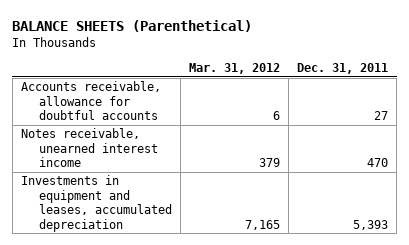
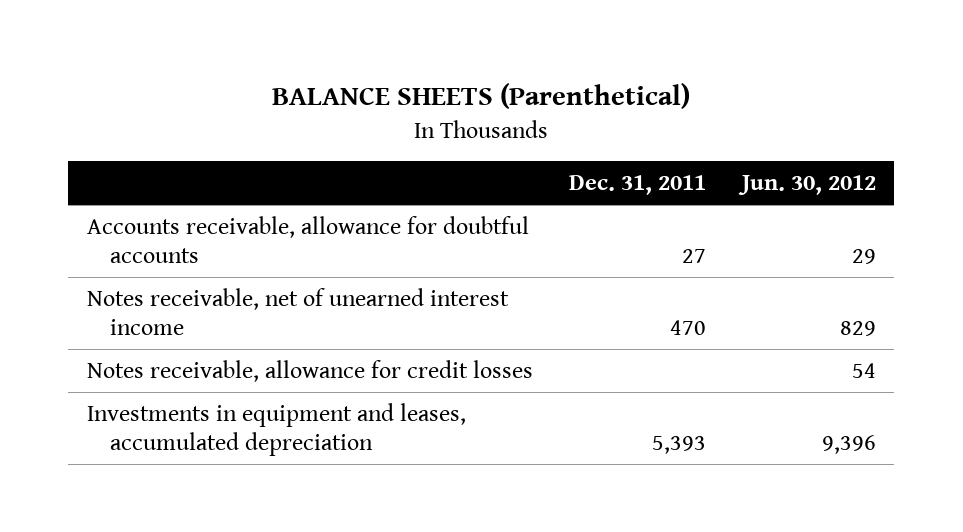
[189,62,281,74] Mar. 31, 2012 -> none
none -> [738,175,877,196] Jun. 30, 2012
[20,128,159,168] Notes receivable, unearned interest income -> [86,287,509,335] Notes receivable, net of unearned interest income
none -> [86,359,533,382] Notes receivable, allowance for credit losses

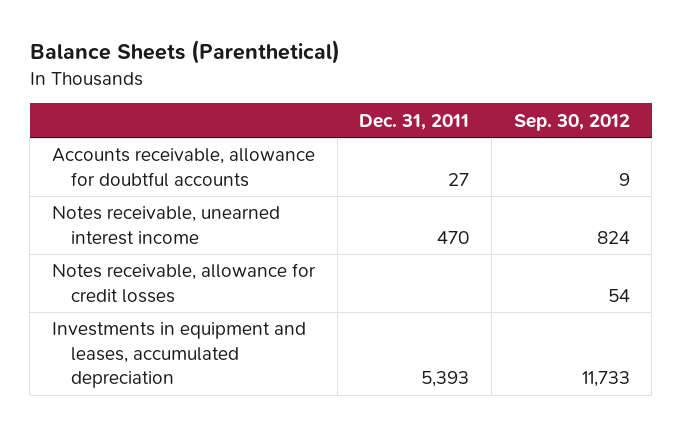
[272,83,691,110] BALANCE SHEETS (Parenthetical) -> [29,40,340,65] Balance Sheets (Parenthetical)
[738,175,877,196] Jun. 30, 2012 -> none
none -> [513,113,630,131] Sep. 30, 2012
[86,287,509,335] Notes receivable, net of unearned interest income -> [51,206,280,245] Notes receivable, unearned interest income

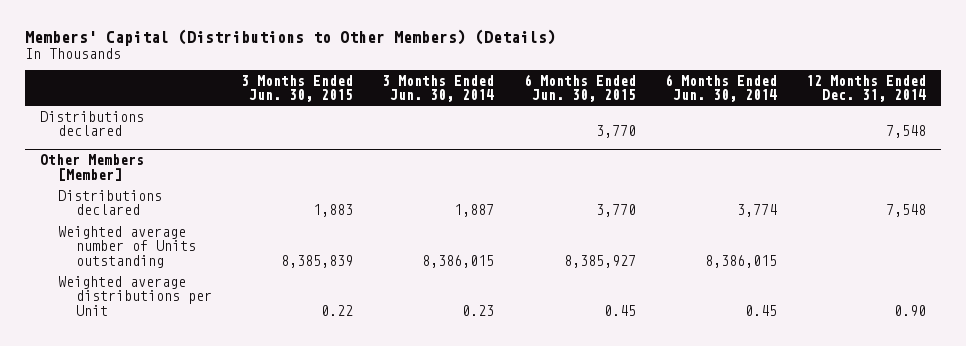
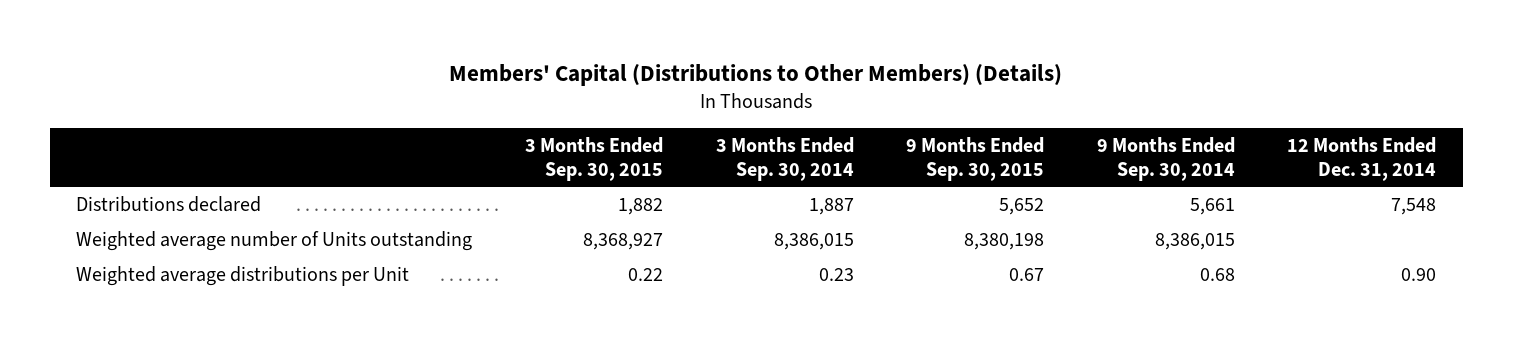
[241,74,354,103] 3 Months Ended Jun. 30, 2015 -> none
[382,74,495,103] 3 Months Ended Jun. 30, 2014 -> none
[523,73,636,103] 6 Months Ended Jun. 30, 2015 -> none
[665,73,778,103] 6 Months Ended Jun. 30, 2014 -> none
none -> [524,136,663,181] 3 Months Ended Sep. 30, 2015
none -> [715,136,854,181] 3 Months Ended Sep. 30, 2014
none -> [906,136,1045,181] 9 Months Ended Sep. 30, 2015
none -> [1096,136,1235,181] 9 Months Ended Sep. 30, 2014
[40,153,145,181] Other Members [Member] -> none
[58,189,163,216] Distributions declared -> none

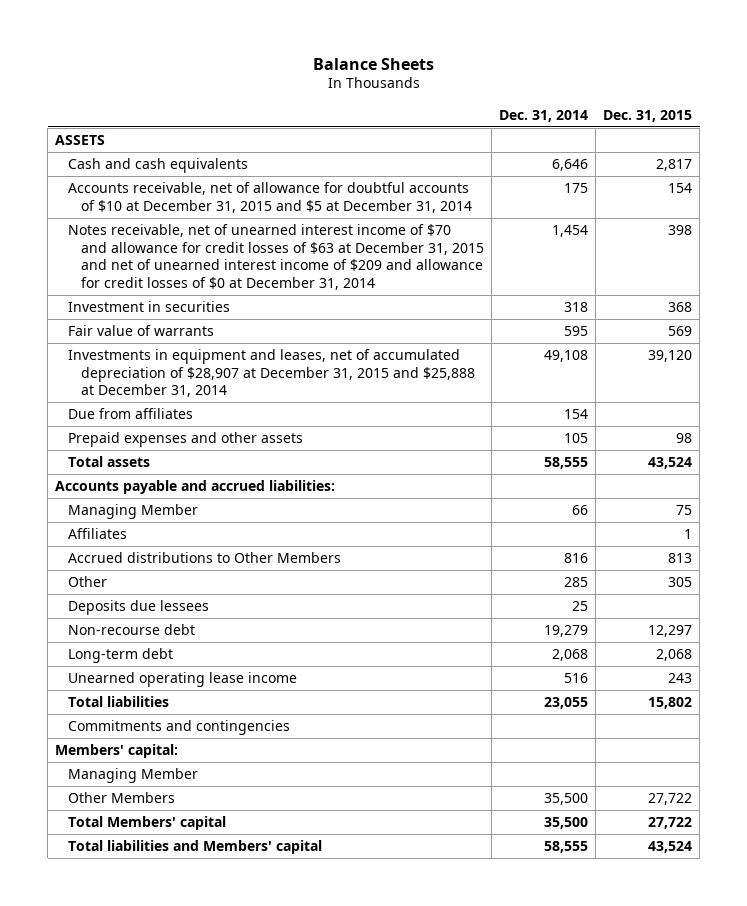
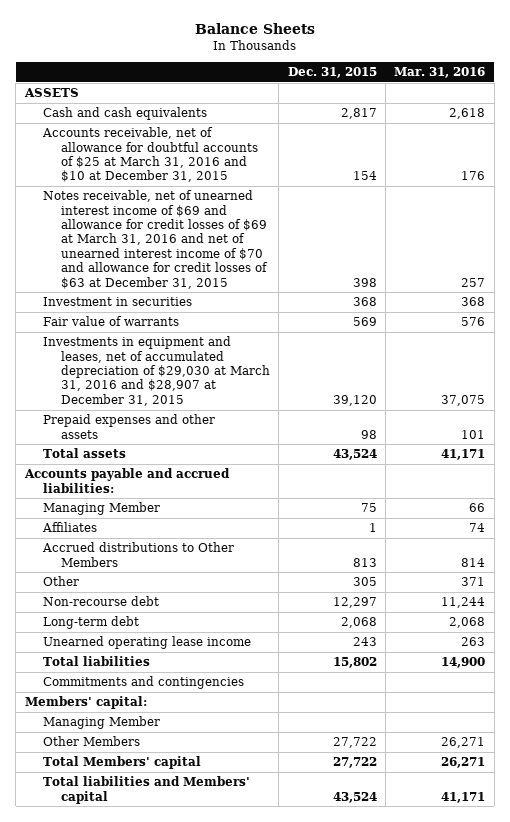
[499,109,589,122] Dec. 31, 2014 -> none
none -> [394,66,486,78] Mar. 31, 2016
[68,182,473,213] Accounts receivable, net of allowance for doubtful accounts of $10 at December 31, 2015 and $5 at December 31, 2014 -> [41,127,258,183] Accounts receivable, net of allowance for doubtful accounts of $25 at March 31, 2016 and $10 at December 31, 2015
[68,224,485,290] Notes receivable, net of unearned interest income of $70 and allowance for credit losses of $63 at December 31, 2015 and net of unearned interest income of $209 and allowance for credit losses of $0 at December 31, 2014 -> [42,190,268,289] Notes receivable, net of unearned interest income of $69 and allowance for credit losses of $69 at March 31, 2016 and net of unearned interest income of $70 and allowance for credit losses of $63 at December 31, 2015
[68,408,194,420] Due from affiliates -> none
[68,349,476,398] Investments in equipment and leases, net of accumulated depreciation of $28,907 at December 31, 2015 and $25,888 at December 31, 2014 -> [42,336,270,406] Investments in equipment and leases, net of accumulated depreciation of $29,030 at March 31, 2016 and $28,907 at December 31, 2015
[68,600,210,616] Deposits due lessees -> none

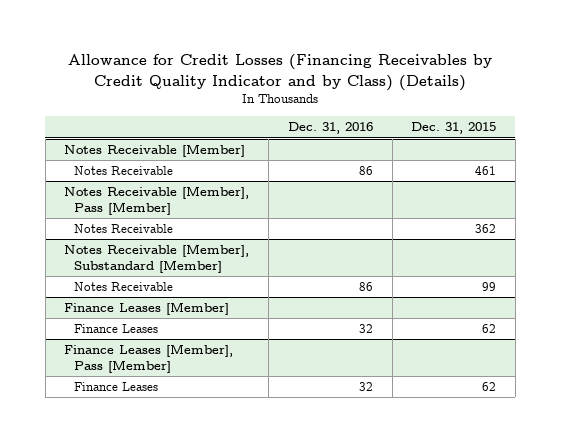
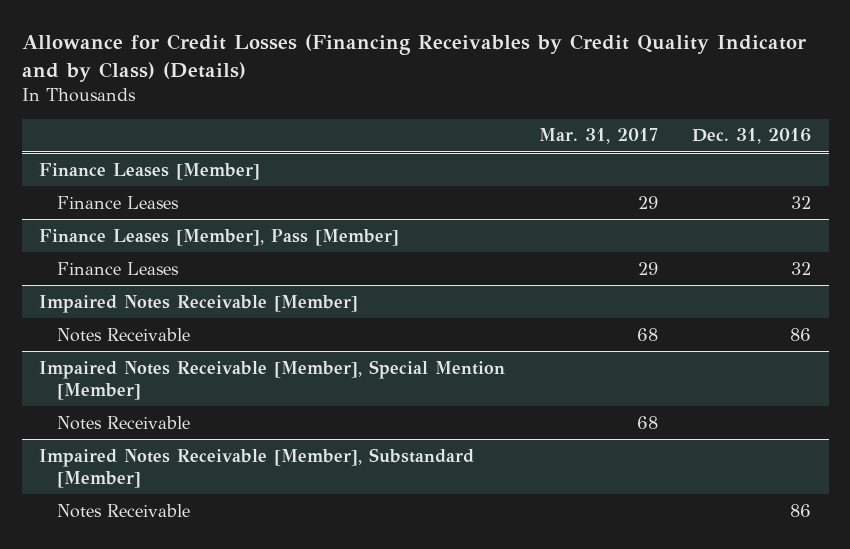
[411,122,497,135] Dec. 31, 2015 -> none
none -> [539,128,659,145] Mar. 31, 2017
[64,144,246,158] Notes Receivable [Member] -> none
[73,166,173,176] Notes Receivable -> none
[64,186,250,215] Notes Receivable [Member], Pass [Member] -> none
[73,224,173,234] Notes Receivable -> none
[64,244,250,273] Notes Receivable [Member], Substandard [Member] -> none
[73,282,173,292] Notes Receivable -> none
none -> [38,294,358,313] Impaired Notes Receivable [Member]
none -> [56,327,190,342] Notes Receivable
none -> [38,359,505,400] Impaired Notes Receivable [Member], Special Mention [Member]
none -> [56,415,190,430] Notes Receivable
none -> [38,447,474,488] Impaired Notes Receivable [Member], Substandard [Member]
none -> [56,503,190,518] Notes Receivable

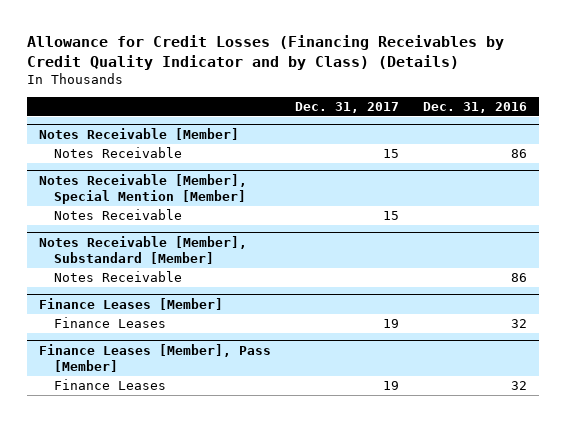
[539,128,659,145] Mar. 31, 2017 -> none
none -> [295,102,400,114] Dec. 31, 2017
none -> [38,128,239,141] Notes Receivable [Member]
none -> [53,147,182,159] Notes Receivable
none -> [38,174,247,204] Notes Receivable [Member], Special Mention [Member]
none -> [53,209,182,221] Notes Receivable
none -> [38,236,247,264] Notes Receivable [Member], Substandard [Member]
none -> [53,271,182,283] Notes Receivable
[38,294,358,313] Impaired Notes Receivable [Member] -> none
[56,327,190,342] Notes Receivable -> none
[38,359,505,400] Impaired Notes Receivable [Member], Special Mention [Member] -> none
[56,415,190,430] Notes Receivable -> none
[38,447,474,488] Impaired Notes Receivable [Member], Substandard [Member] -> none
[56,503,190,518] Notes Receivable -> none

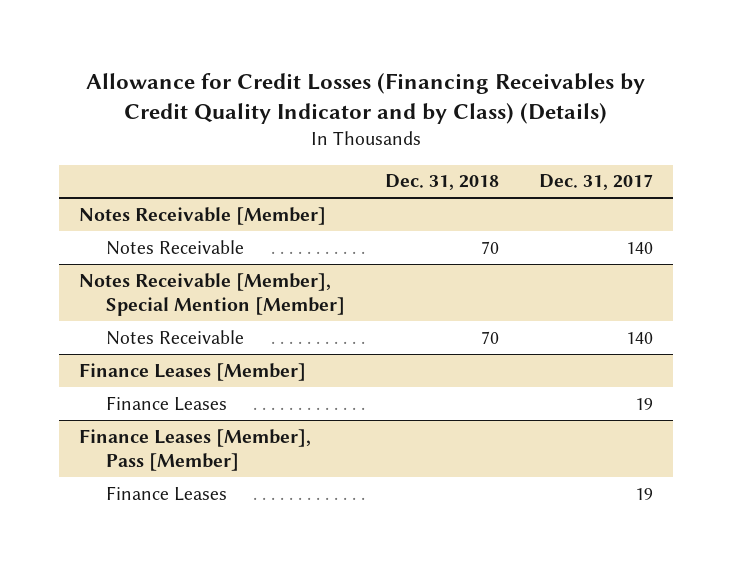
[423,102,528,114] Dec. 31, 2016 -> none
none -> [384,174,499,191] Dec. 31, 2018
[383,149,400,159] 15 -> [625,241,653,254] 140
[38,236,247,264] Notes Receivable [Member], Substandard [Member] -> none
[53,271,182,283] Notes Receivable -> none
[383,211,400,221] 15 -> [625,331,653,344] 140

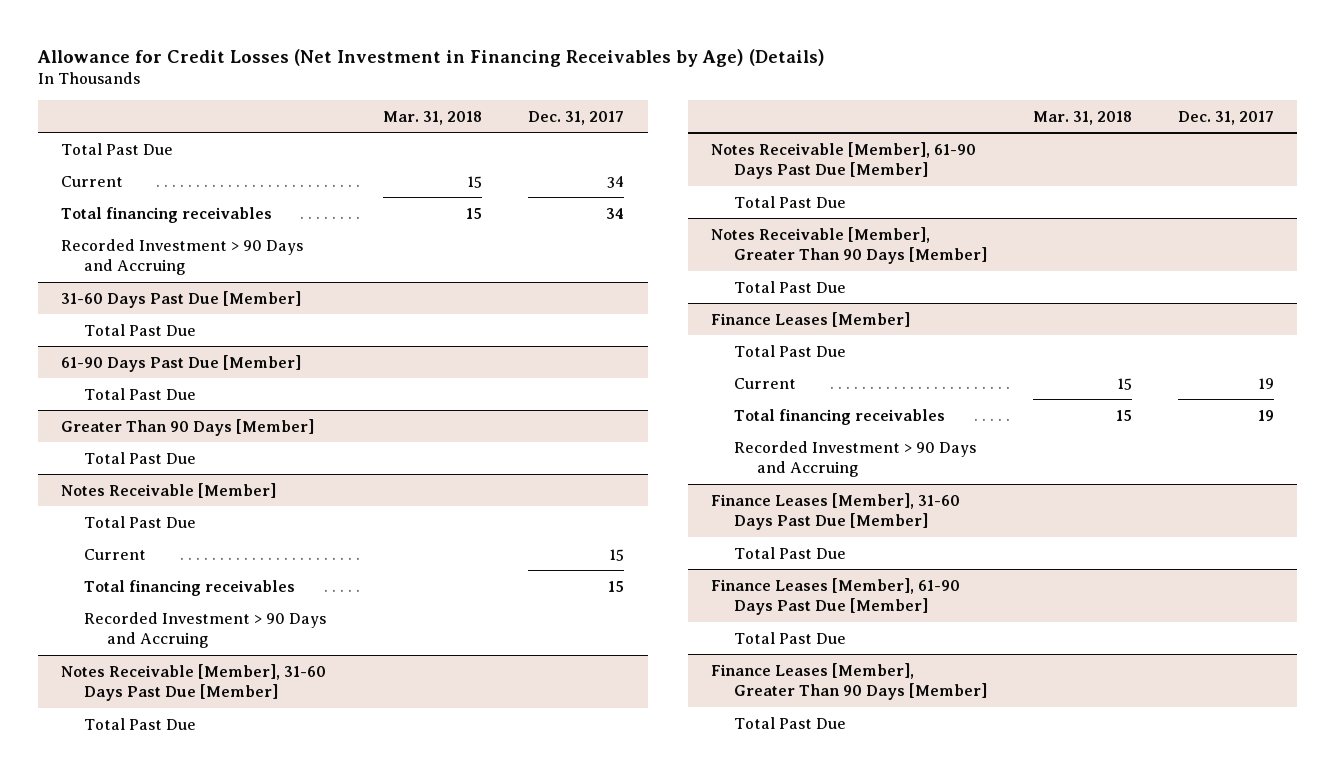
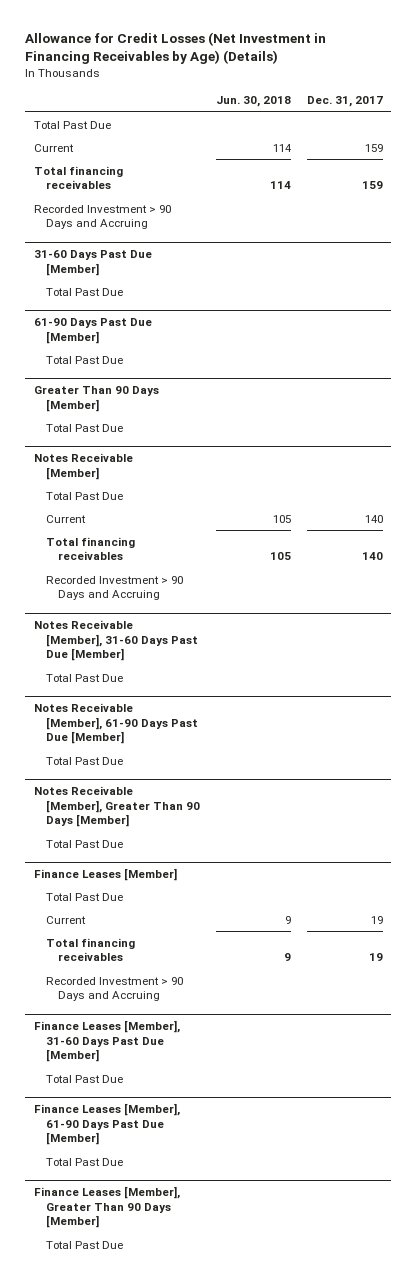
[383,110,483,125] Mar. 31, 2018 -> none
none -> [215,96,291,108] Jun. 30, 2018
[607,175,625,188] 34 -> [364,143,383,152] 159
[606,207,625,219] 34 -> [361,181,383,190] 159
[609,548,625,561] 15 -> [364,514,383,523] 140
[608,580,625,592] 15 -> [361,552,383,561] 140

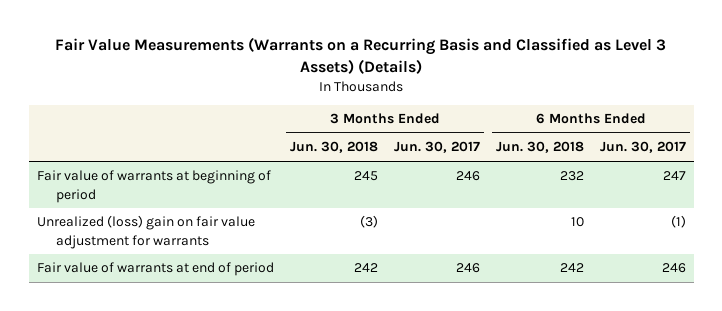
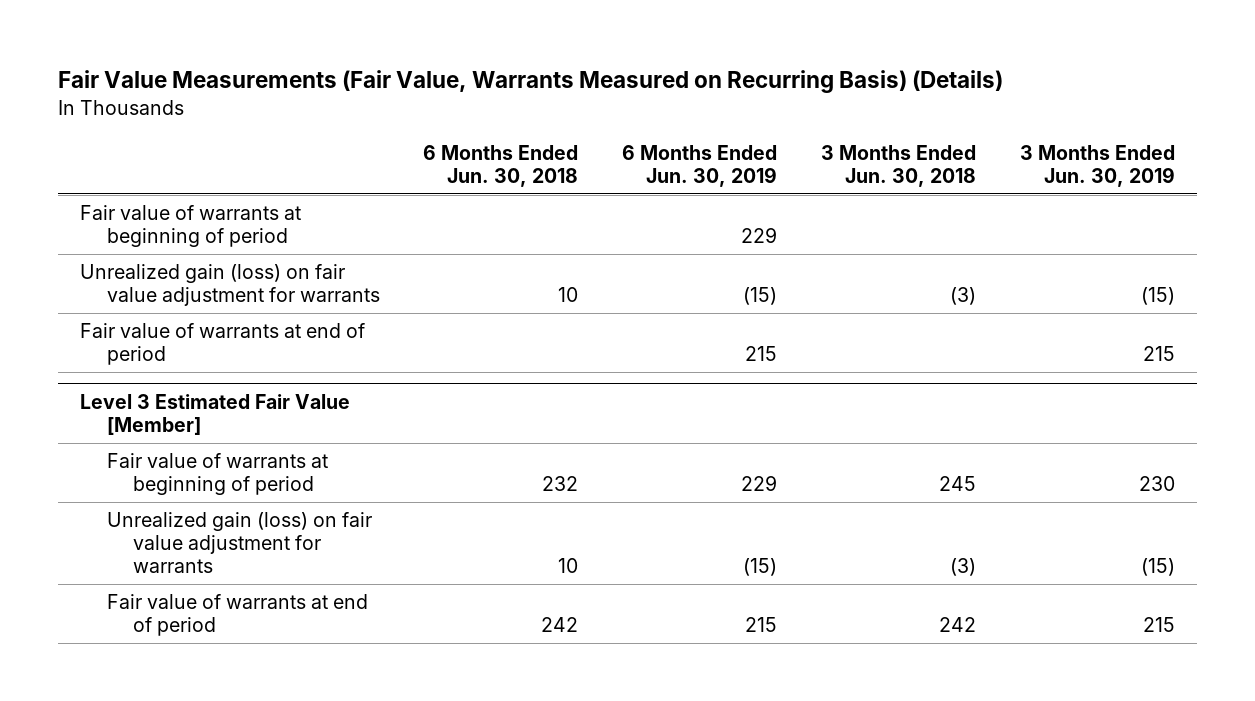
[55,37,667,74] Fair Value Measurements (Warrants on a Recurring Basis and Classified as Level 3 Assets) (Details) -> [57,70,1003,94] Fair Value Measurements (Fair Value, Warrants Measured on Recurring Basis) (Details)
[393,141,480,154] Jun. 30, 2017 -> none
[599,141,686,154] Jun. 30, 2017 -> none
none -> [622,144,778,187] 6 Months Ended Jun. 30, 2019
none -> [1019,144,1175,187] 3 Months Ended Jun. 30, 2019
none -> [79,205,301,248] Fair value of warrants at beginning of period
none -> [79,264,380,307] Unrealized gain (loss) on fair value adjustment for warrants
none -> [79,323,365,366] Fair value of warrants at end of period
none -> [79,393,350,435] Level 3 Estimated Fair Value [Member]
[36,215,255,249] Unrealized (loss) gain on fair value adjustment for warrants -> [106,512,372,574] Unrealized gain (loss) on fair value adjustment for warrants

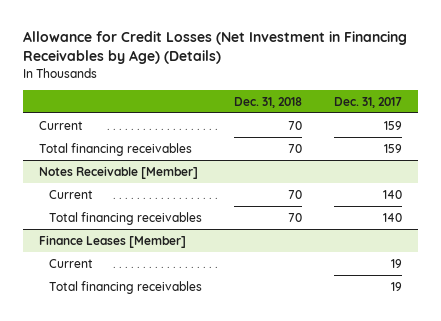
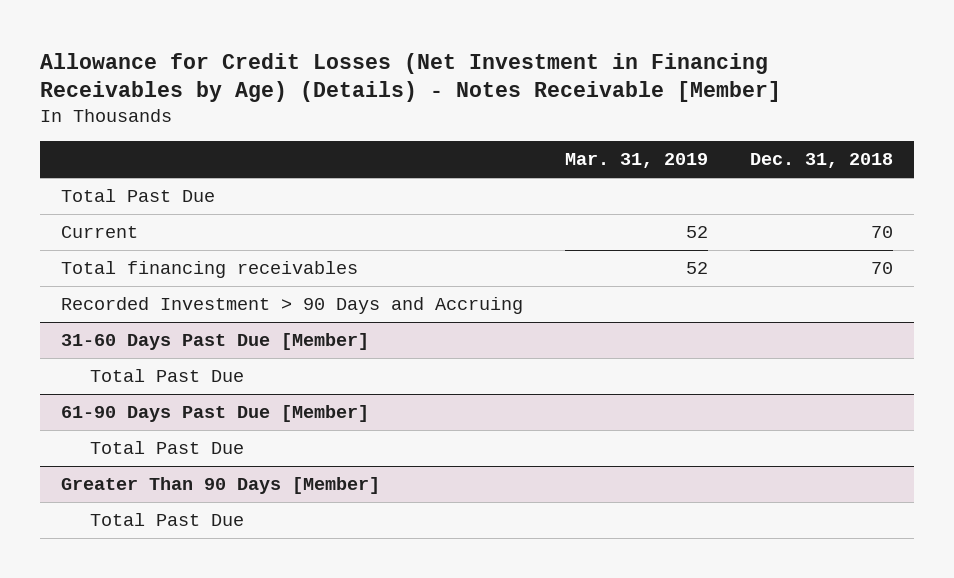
[23,31,408,65] Allowance for Credit Losses (Net Investment in Financing Receivables by Age) (Details) -> [39,52,781,103] Allowance for Credit Losses (Net Investment in Financing Receivables by Age) (Details) - Notes Receivable [Member]
[333,96,402,108] Dec. 31, 2017 -> none
none -> [565,153,709,169] Mar. 31, 2019
[39,120,84,130] Current -> none
[39,142,193,156] Total financing receivables -> none
[39,165,199,179] Notes Receivable [Member] -> none
none -> [61,189,216,203] Total Past Due
[39,234,187,248] Finance Leases [Member] -> none
[49,258,94,268] Current -> none
[49,280,203,294] Total financing receivables -> none
none -> [61,297,524,315] Recorded Investment > 90 Days and Accruing
none -> [61,333,370,351] 31-60 Days Past Due [Member]
none -> [90,369,245,383] Total Past Due
none -> [61,405,370,423] 61-90 Days Past Due [Member]
none -> [90,441,245,455] Total Past Due
none -> [61,477,381,495] Greater Than 90 Days [Member]
none -> [90,513,245,527] Total Past Due

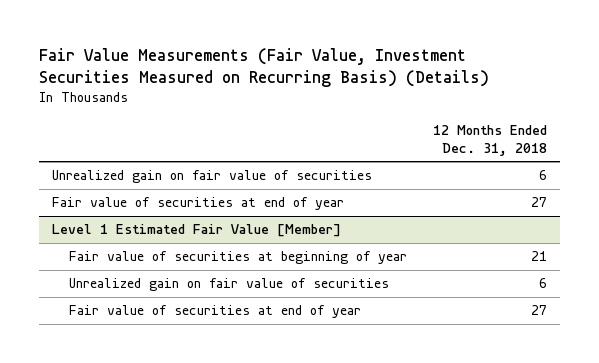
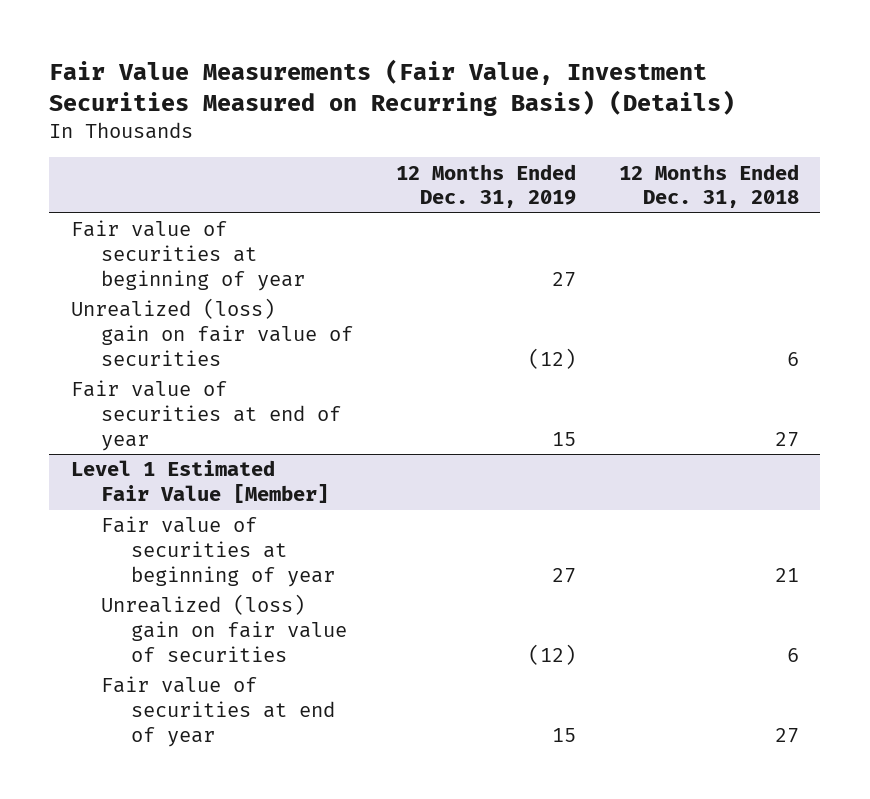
none -> [395,163,576,209] 12 Months Ended Dec. 31, 2019
none -> [70,220,305,291] Fair value of securities at beginning of year
[52,170,373,184] Unrealized gain on fair value of securities -> [70,298,353,366] Unrealized (loss) gain on fair value of securities
[68,278,389,292] Unrealized gain on fair value of securities -> [100,594,347,662] Unrealized (loss) gain on fair value of securities

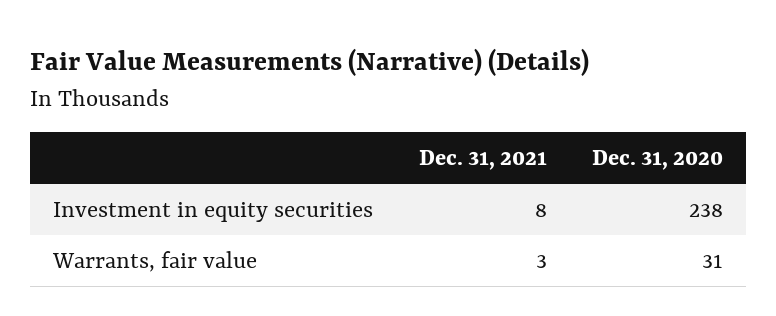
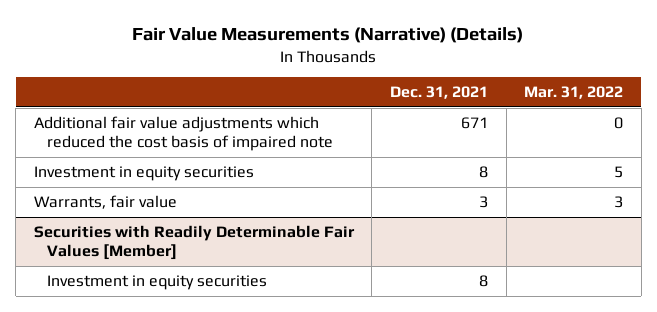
[592,149,724,170] Dec. 31, 2020 -> none
none -> [524,86,624,100] Mar. 31, 2022
none -> [33,115,333,151] Additional fair value adjustments which reduced the cost basis of impaired note
none -> [33,224,355,260] Securities with Readily Determinable Fair Values [Member]
none -> [46,274,267,290] Investment in equity securities

